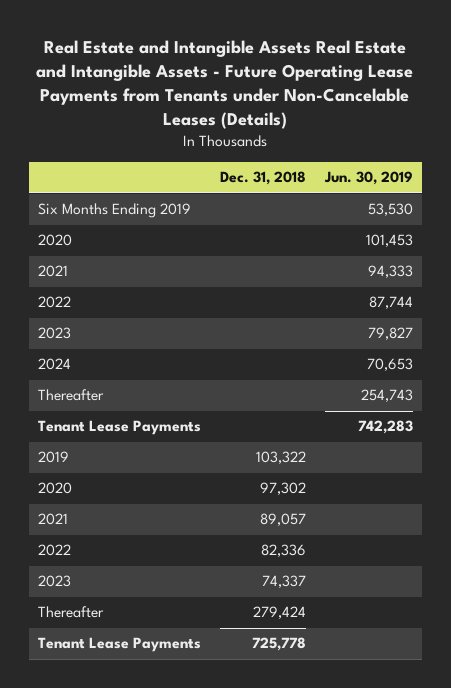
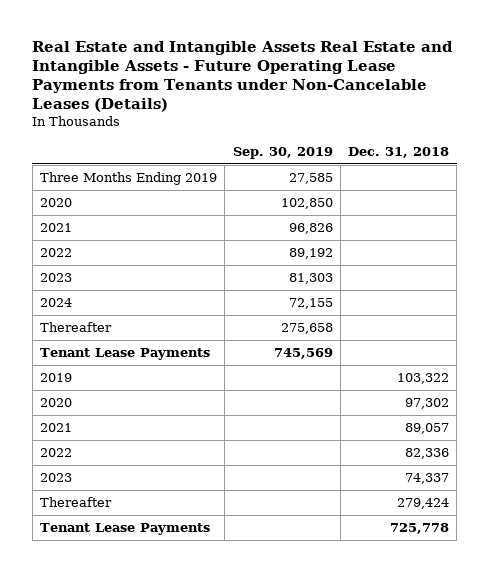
[323,171,413,186] Jun. 30, 2019 -> none
none -> [232,146,333,159] Sep. 30, 2019
[38,203,192,219] Six Months Ending 2019 -> [40,172,218,186] Three Months Ending 2019

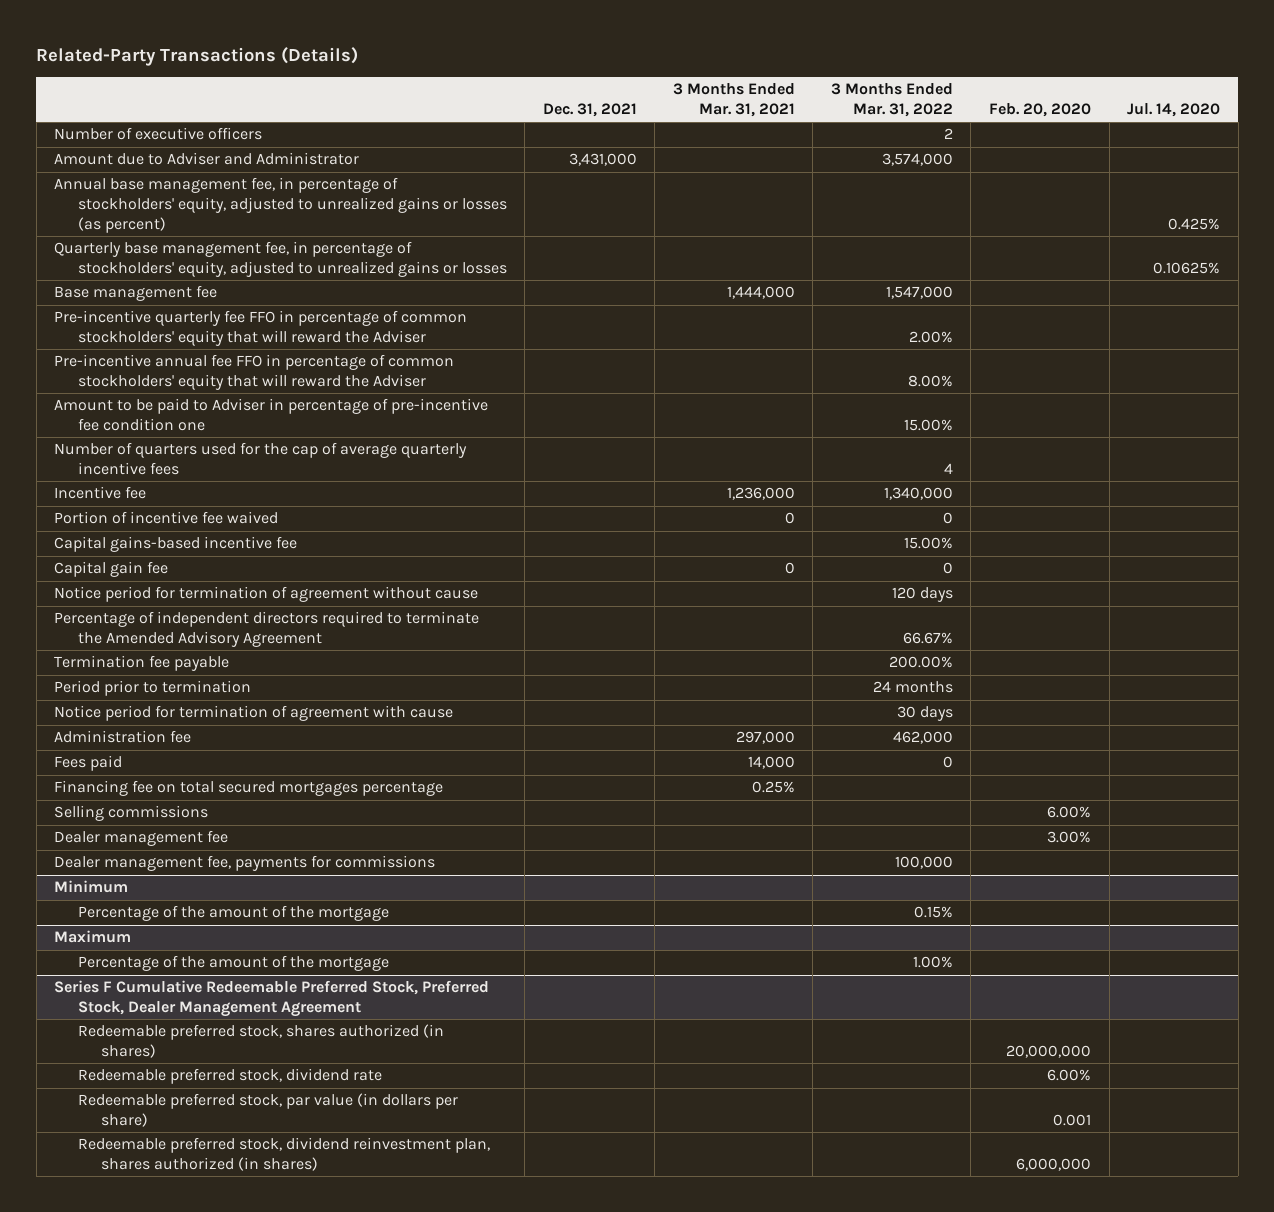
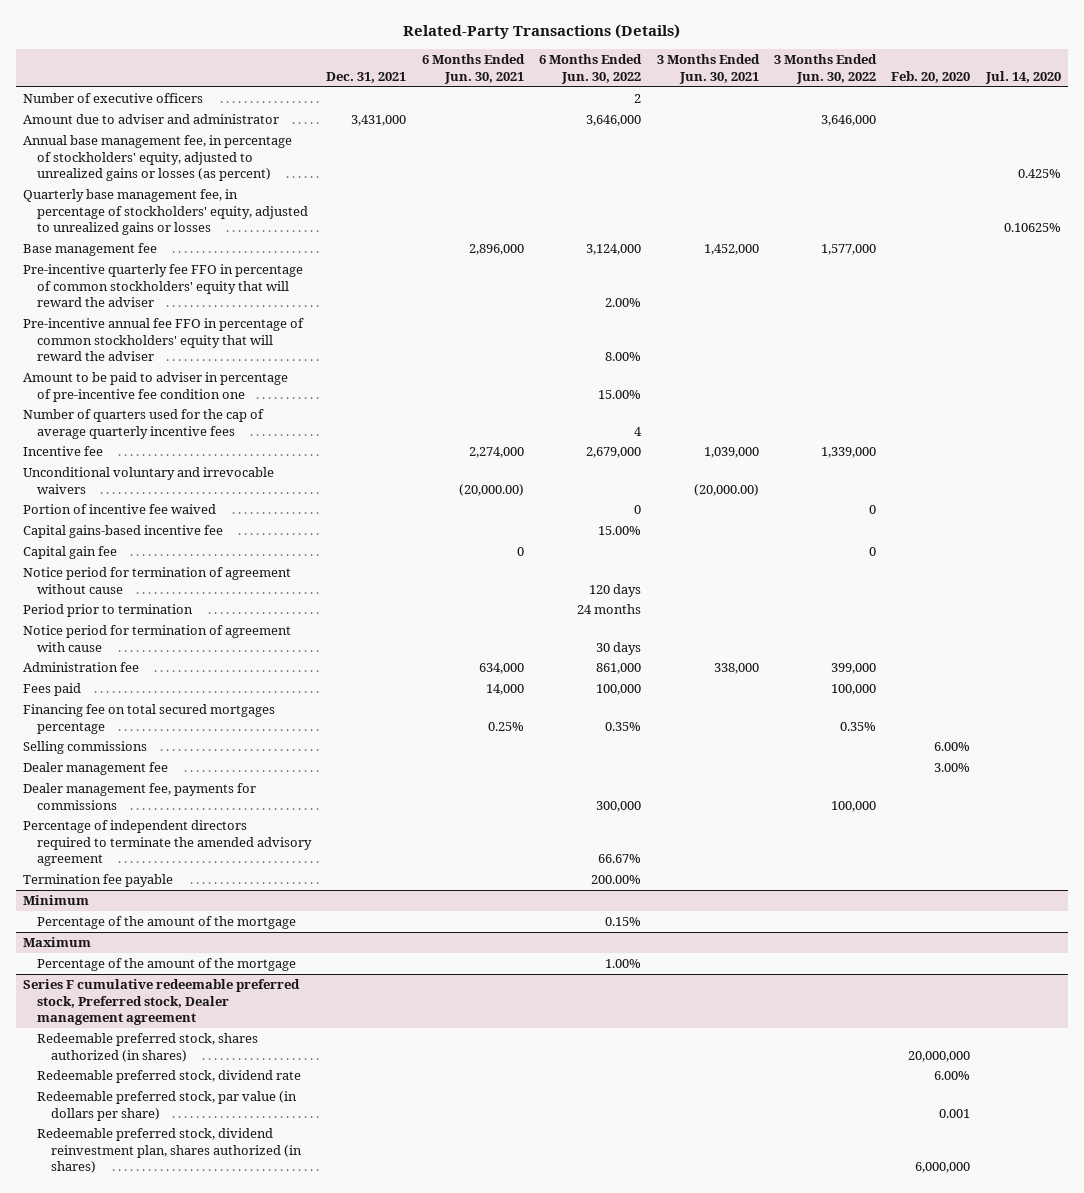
[672,83,795,118] 3 Months Ended Mar. 31, 2021 -> none
[830,83,953,118] 3 Months Ended Mar. 31, 2022 -> none
none -> [421,54,525,84] 6 Months Ended Jun. 30, 2021
none -> [539,54,643,84] 6 Months Ended Jun. 30, 2022
none -> [656,54,760,84] 3 Months Ended Jun. 30, 2021
none -> [773,54,877,84] 3 Months Ended Jun. 30, 2022
[54,152,360,166] Amount due to Adviser and Administrator -> [23,114,280,125] Amount due to adviser and administrator
[54,310,468,346] Pre-incentive quarterly fee FFO in percentage of common stockholders' equity that will reward the Adviser -> [23,264,304,308] Pre-incentive quarterly fee FFO in percentage of common stockholders' equity that will reward the adviser
[54,354,455,390] Pre-incentive annual fee FFO in percentage of common stockholders' equity that will reward the Adviser -> [23,318,305,362] Pre-incentive annual fee FFO in percentage of common stockholders' equity that will reward the adviser
[54,398,489,431] Amount to be paid to Adviser in percentage of pre-incentive fee condition one -> [23,372,289,402] Amount to be paid to adviser in percentage of pre-incentive fee condition one
none -> [23,467,275,494] Unconditional voluntary and irrevocable waivers
[54,611,480,647] Percentage of independent directors required to terminate the Amended Advisory Agreement -> none
none -> [23,820,313,867] Percentage of independent directors required to terminate the amended advisory agreement
[54,655,230,672] Termination fee payable -> [23,874,174,888] Termination fee payable
[54,980,490,1017] Series F Cumulative Redeemable Preferred Stock, Preferred Stock, Dealer Management Agreement -> [23,979,301,1026] Series F cumulative redeemable preferred stock, Preferred stock, Dealer management agreement

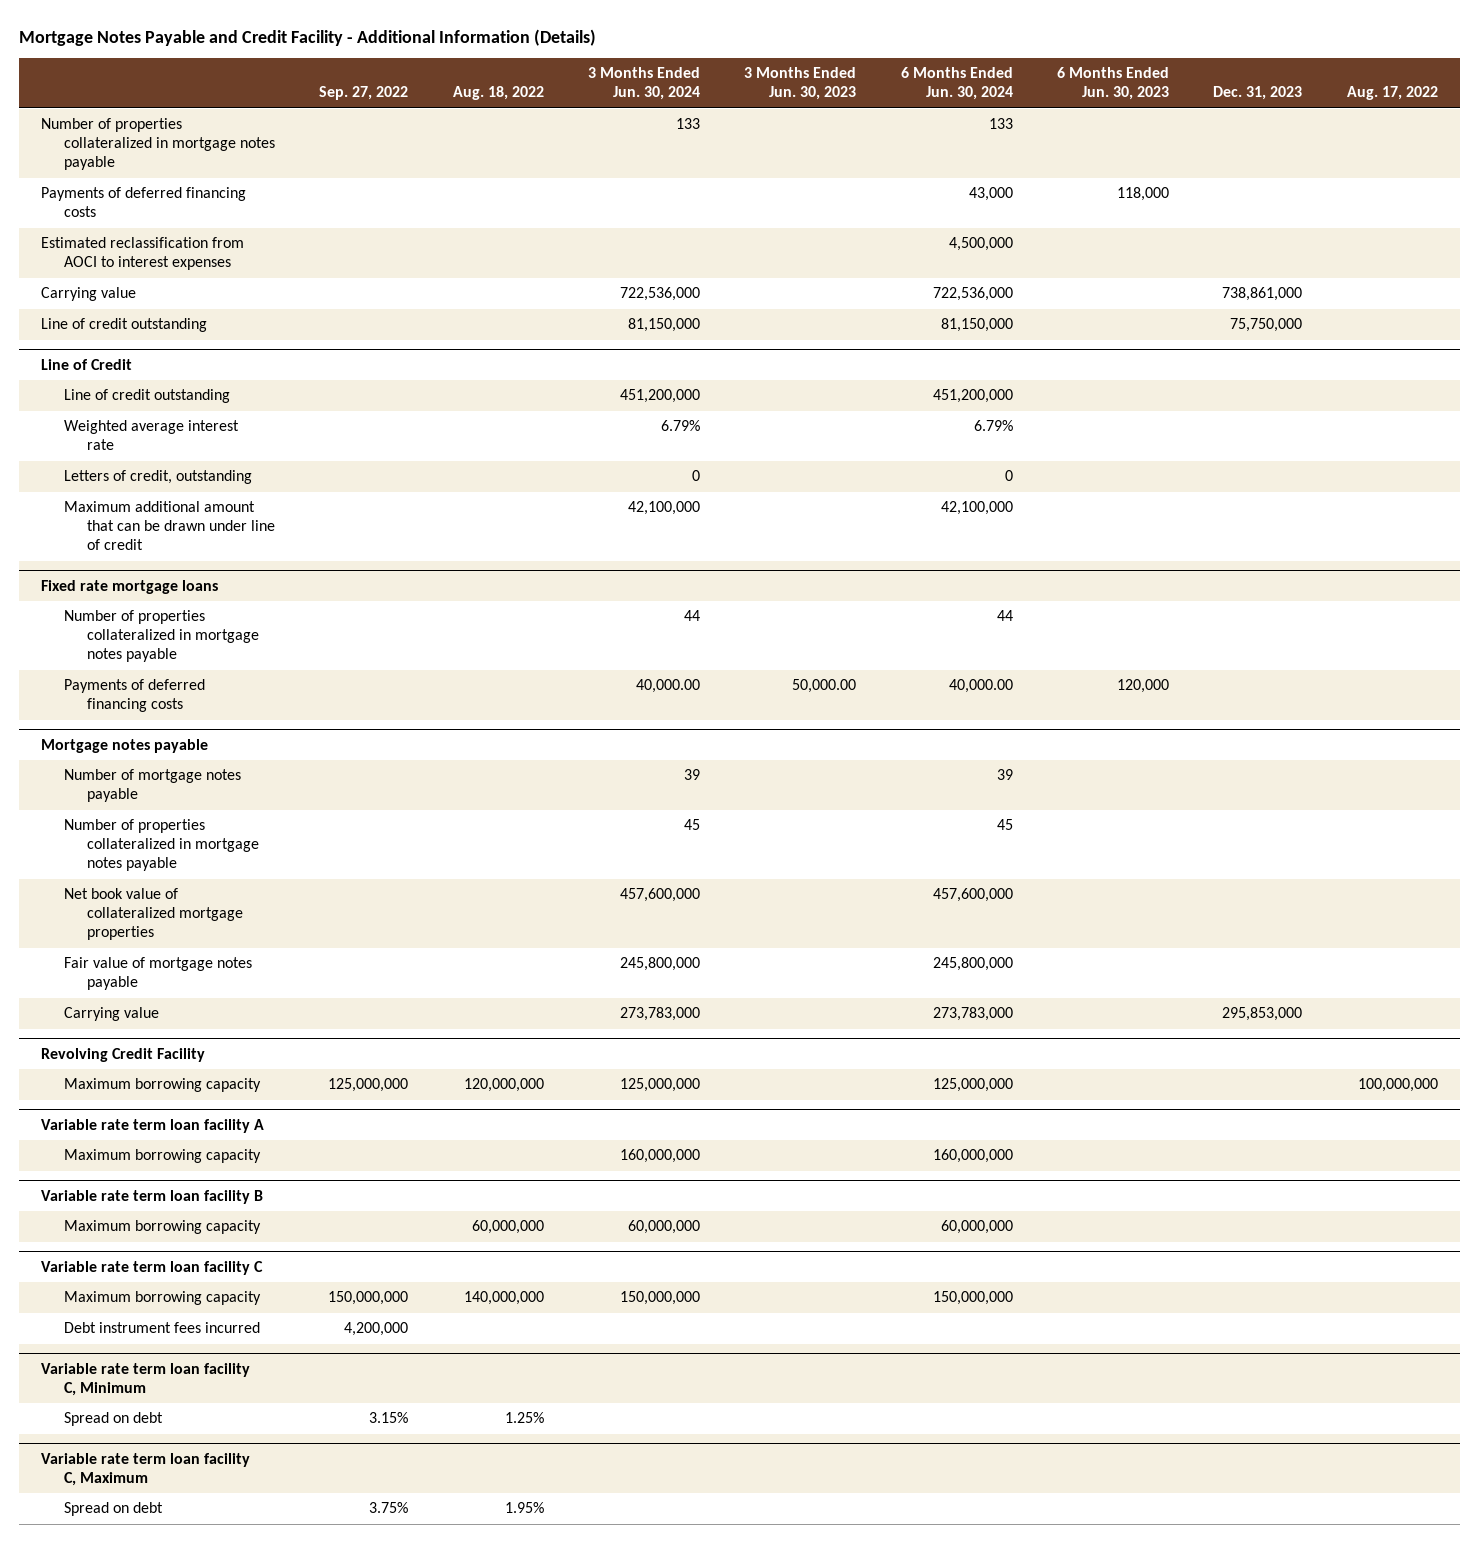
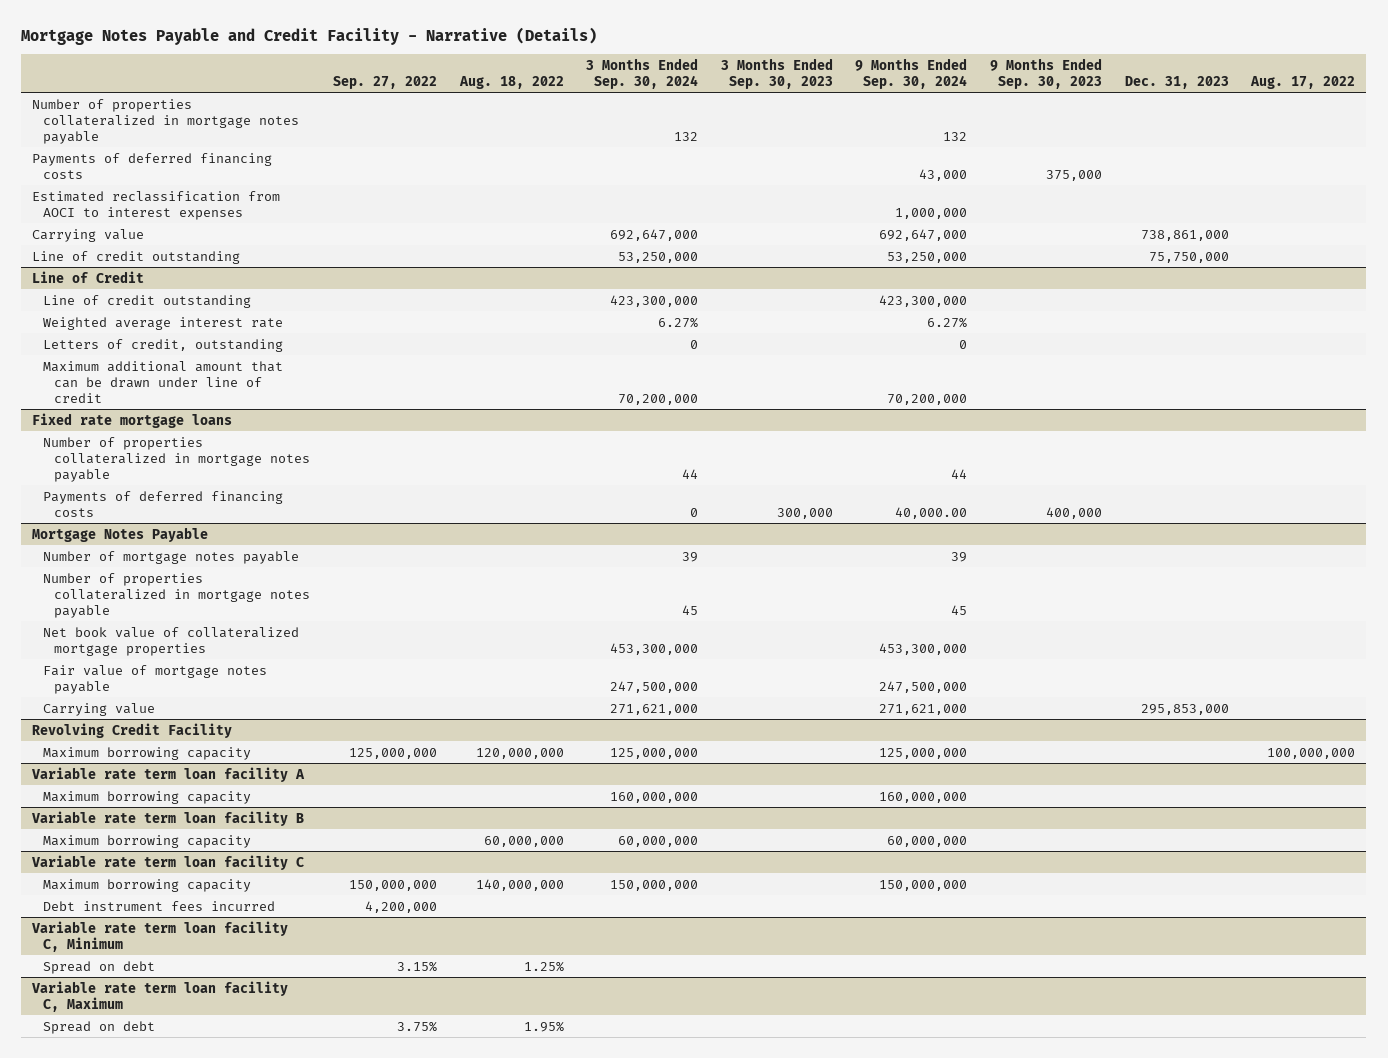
[18,28,596,46] Mortgage Notes Payable and Credit Facility - Additional Information (Details) -> [21,27,598,46] Mortgage Notes Payable and Credit Facility - Narrative (Details)
[587,67,700,101] 3 Months Ended Jun. 30, 2024 -> none
[744,67,857,101] 3 Months Ended Jun. 30, 2023 -> none
[900,67,1013,101] 6 Months Ended Jun. 30, 2024 -> none
[1057,67,1170,101] 6 Months Ended Jun. 30, 2023 -> none
none -> [586,57,699,89] 3 Months Ended Sep. 30, 2024
none -> [720,57,833,89] 3 Months Ended Sep. 30, 2023
none -> [855,57,968,89] 9 Months Ended Sep. 30, 2024
none -> [990,57,1103,89] 9 Months Ended Sep. 30, 2023
[40,738,208,753] Mortgage notes payable -> [32,526,209,542] Mortgage Notes Payable

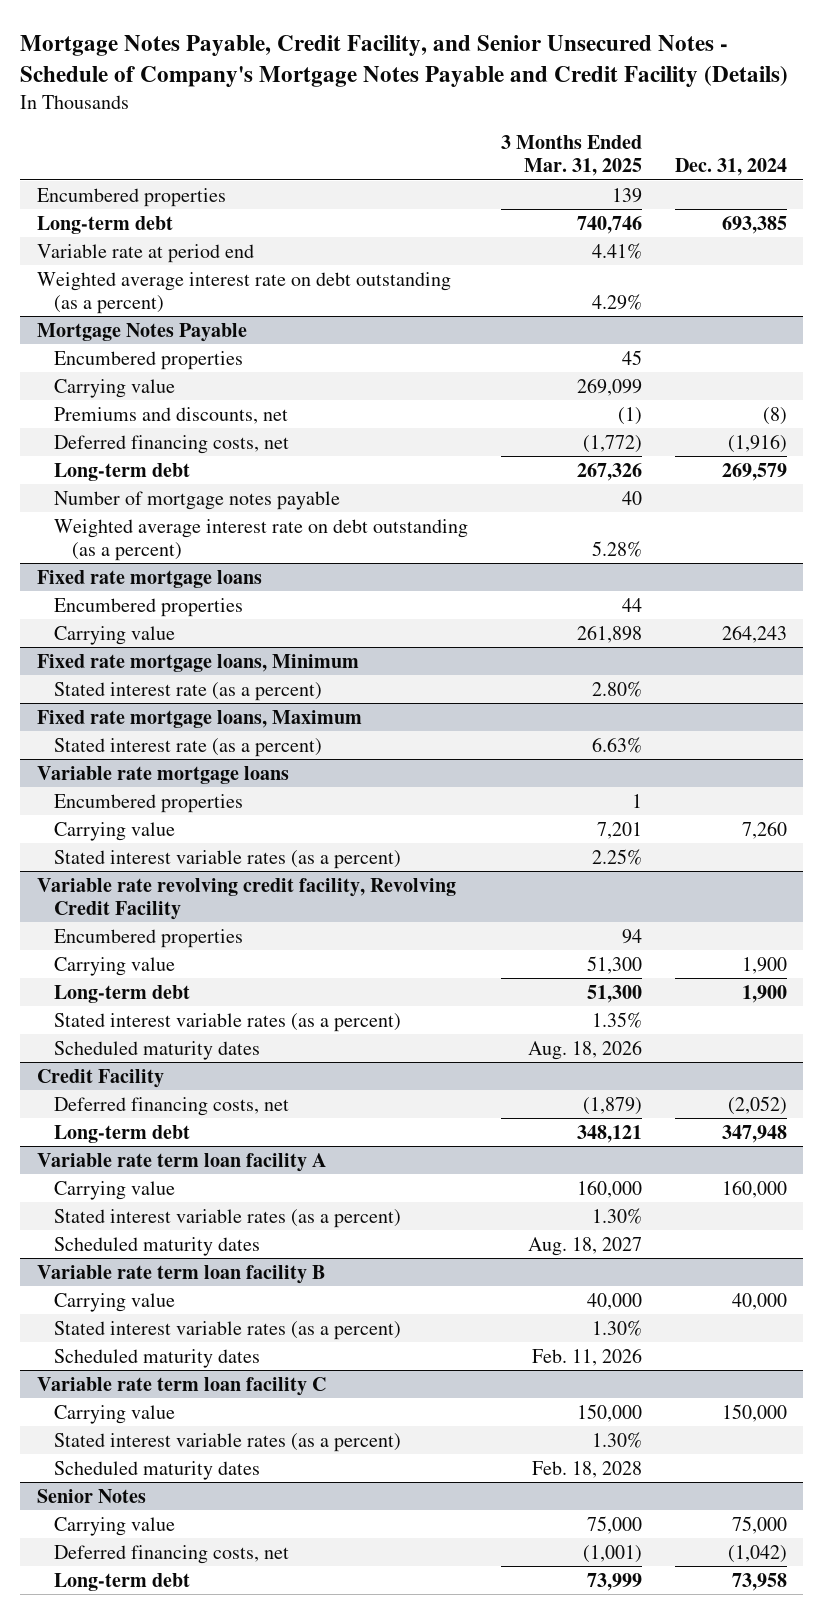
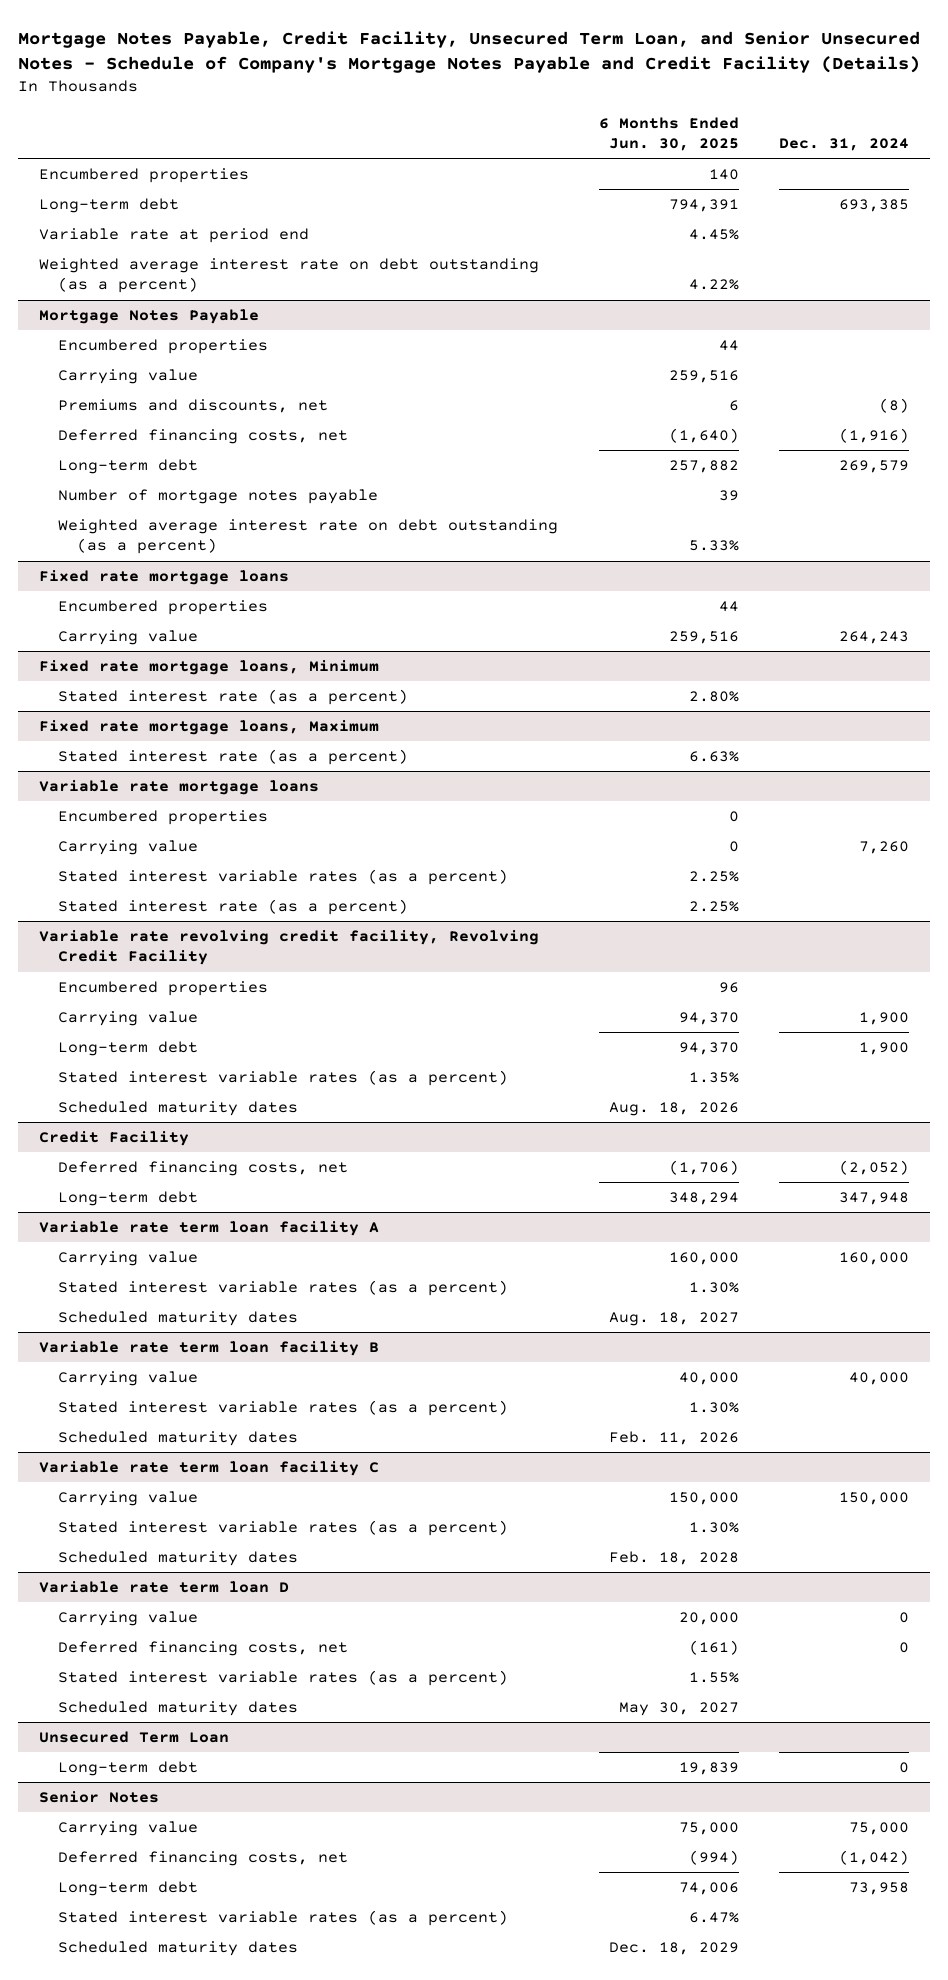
[20,35,789,87] Mortgage Notes Payable, Credit Facility, and Senior Unsecured Notes - Schedule of Company's Mortgage Notes Payable and Credit Facility (Details) -> [18,30,921,74] Mortgage Notes Payable, Credit Facility, Unsecured Term Loan, and Senior Unsecured Notes - Schedule of Company's Mortgage Notes Payable and Credit Facility (Details)
[500,135,642,177] 3 Months Ended Mar. 31, 2025 -> none
none -> [598,116,739,152] 6 Months Ended Jun. 30, 2025
none -> [57,898,408,915] Stated interest rate (as a percent)
none -> [38,1580,289,1593] Variable rate term loan D
none -> [57,1610,198,1626] Carrying value
none -> [57,1640,348,1656] Deferred financing costs, net
none -> [57,1669,508,1686] Stated interest variable rates (as a percent)
none -> [57,1700,298,1716] Scheduled maturity dates
none -> [38,1730,229,1743] Unsecured Term Loan
none -> [57,1760,198,1776] Long-term debt
none -> [57,1909,508,1926] Stated interest variable rates (as a percent)
none -> [57,1940,298,1956] Scheduled maturity dates

